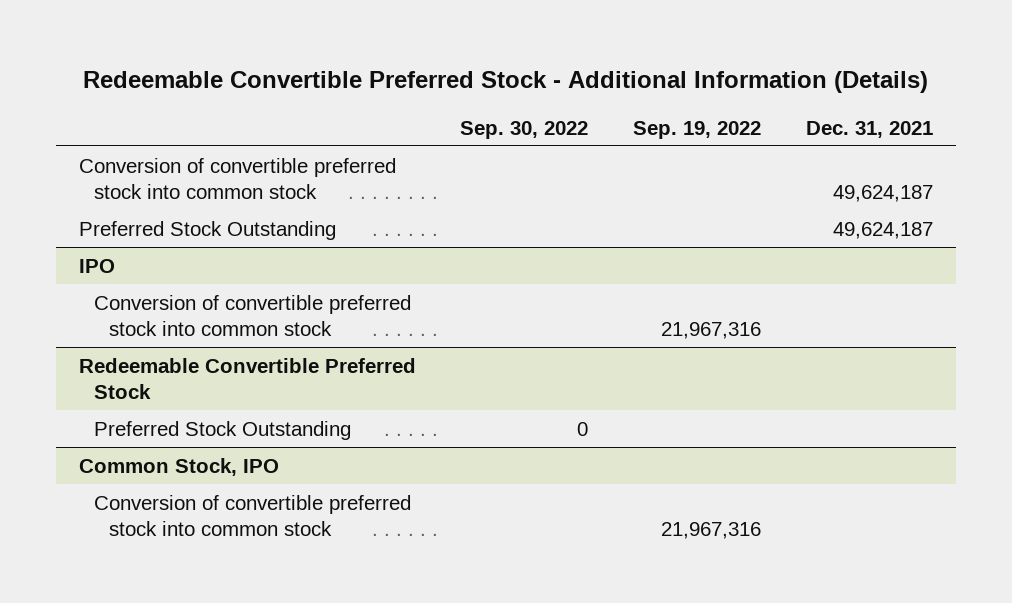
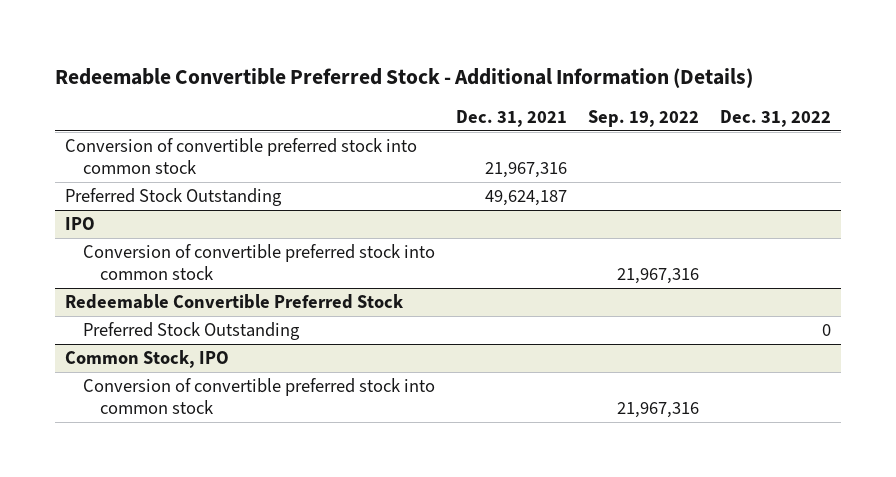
[460,120,589,139] Sep. 30, 2022 -> none
none -> [719,109,831,127] Dec. 31, 2022
[833,185,934,203] 49,624,187 -> [484,161,567,178] 21,967,316

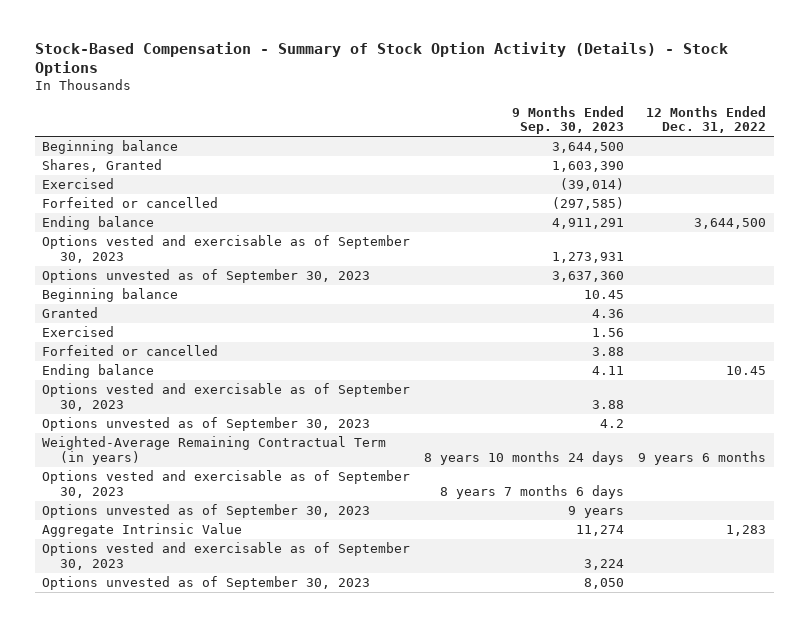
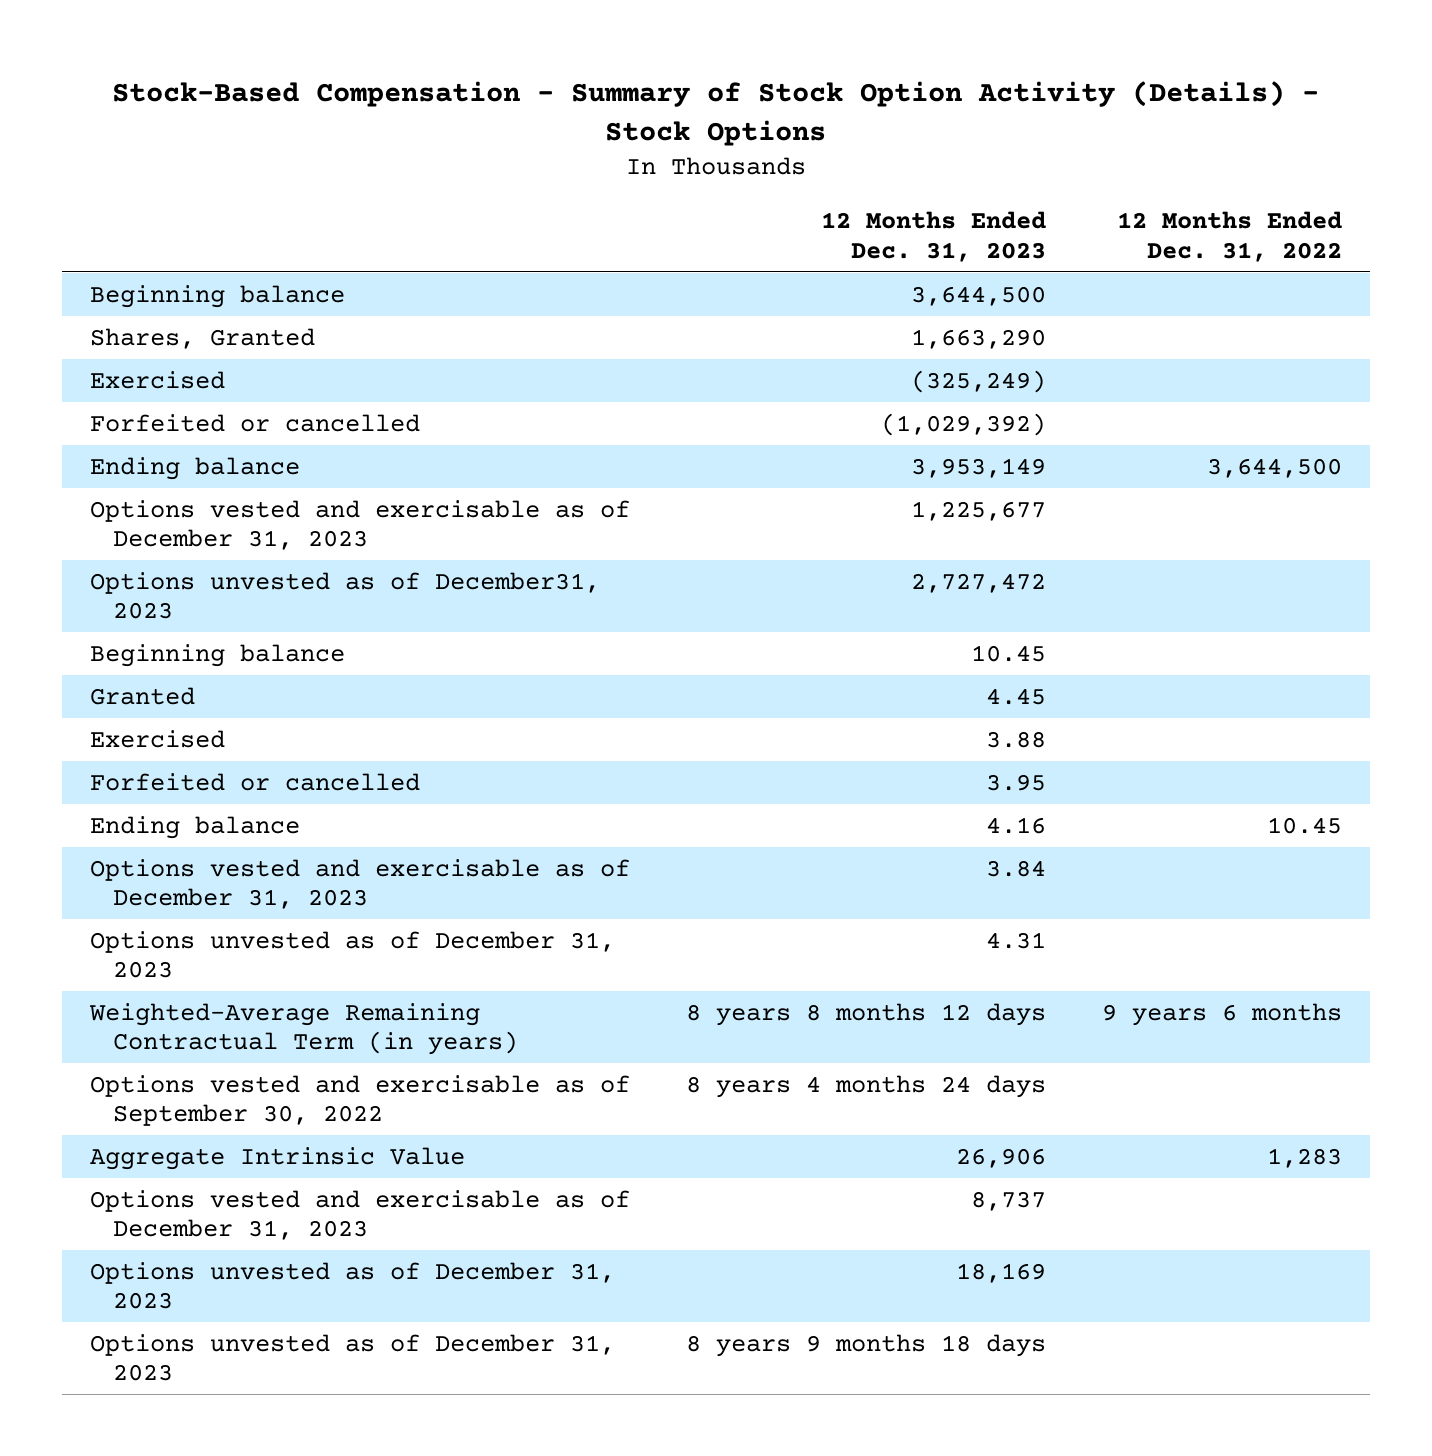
[512,105,625,135] 9 Months Ended Sep. 30, 2023 -> none
none -> [820,211,1046,262] 12 Months Ended Dec. 31, 2023
[41,235,410,263] Options vested and exercisable as of September 30, 2023 -> [89,499,630,551] Options vested and exercisable as of December 31, 2023
[41,269,370,284] Options unvested as of September 30, 2023 -> [89,571,600,620] Options unvested as of December31, 2023
[41,383,410,411] Options vested and exercisable as of September 30, 2023 -> [89,858,630,910] Options vested and exercisable as of December 31, 2023
[41,417,370,432] Options unvested as of September 30, 2023 -> [89,930,615,979] Options unvested as of December 31, 2023
[41,504,370,519] Options unvested as of September 30, 2023 -> none
[41,470,410,498] Options vested and exercisable as of September 30, 2023 -> [89,1074,630,1127] Options vested and exercisable as of September 30, 2022
[41,542,410,570] Options vested and exercisable as of September 30, 2023 -> [89,1189,630,1241] Options vested and exercisable as of December 31, 2023
[41,576,370,591] Options unvested as of September 30, 2023 -> [89,1261,615,1310] Options unvested as of December 31, 2023
none -> [89,1333,615,1382] Options unvested as of December 31, 2023

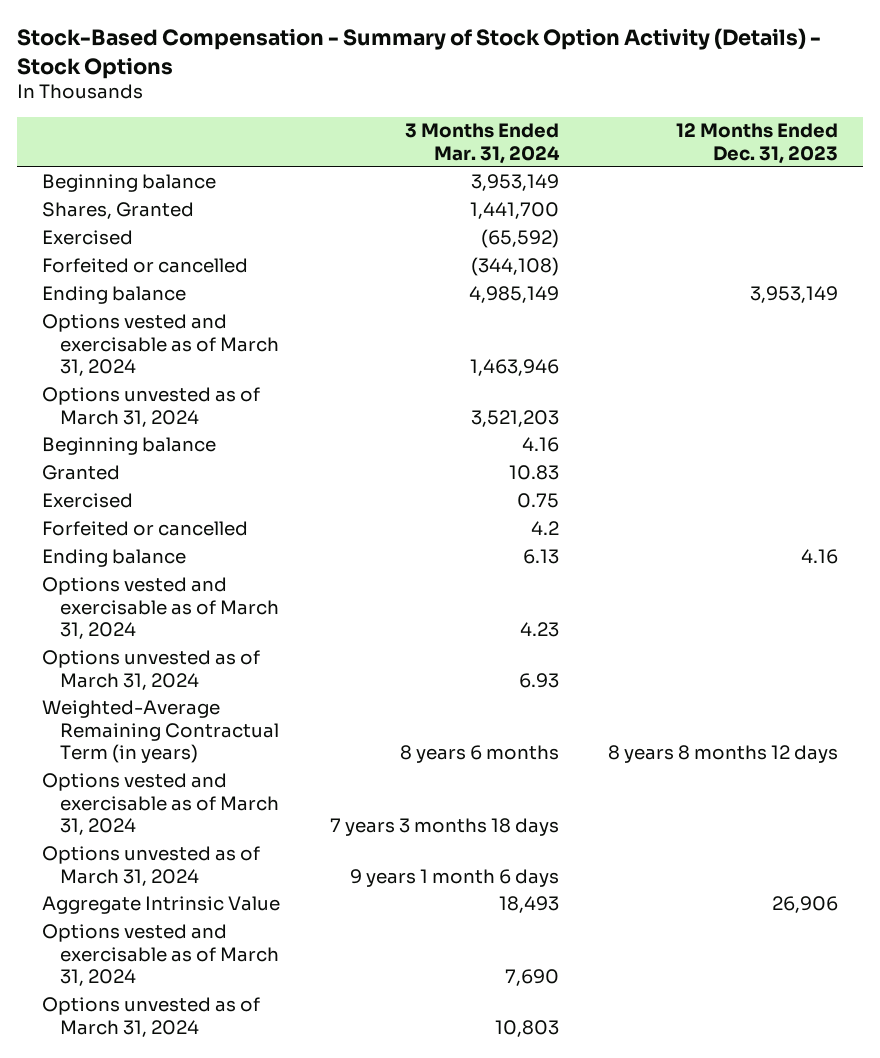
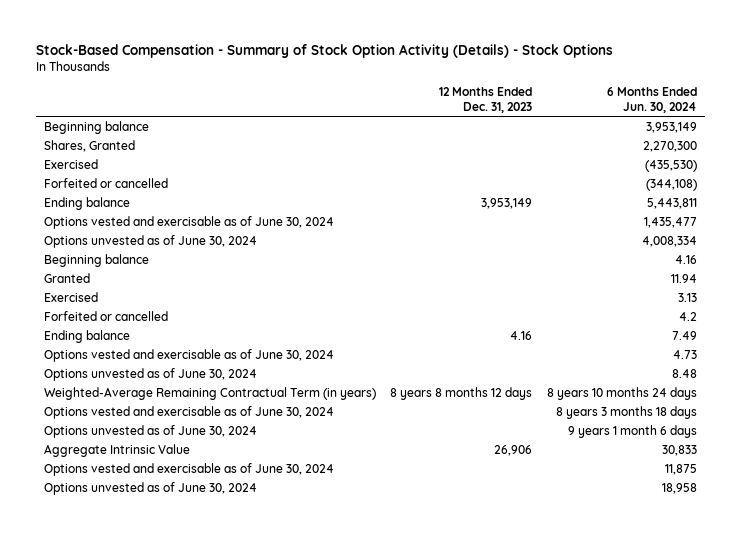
[404,123,560,164] 3 Months Ended Mar. 31, 2024 -> none
none -> [607,87,698,113] 6 Months Ended Jun. 30, 2024
[41,314,279,377] Options vested and exercisable as of March 31, 2024 -> [43,215,334,229] Options vested and exercisable as of June 30, 2024
[41,387,260,427] Options unvested as of March 31, 2024 -> [43,234,257,248] Options unvested as of June 30, 2024
[41,577,279,640] Options vested and exercisable as of March 31, 2024 -> [43,348,334,362] Options vested and exercisable as of June 30, 2024
[41,650,260,690] Options unvested as of March 31, 2024 -> [43,367,257,381] Options unvested as of June 30, 2024
[41,773,279,836] Options vested and exercisable as of March 31, 2024 -> [43,405,334,419] Options vested and exercisable as of June 30, 2024
[41,846,260,886] Options unvested as of March 31, 2024 -> [43,424,257,438] Options unvested as of June 30, 2024
[41,924,279,987] Options vested and exercisable as of March 31, 2024 -> [43,462,334,476] Options vested and exercisable as of June 30, 2024
[41,997,260,1037] Options unvested as of March 31, 2024 -> [43,481,257,495] Options unvested as of June 30, 2024

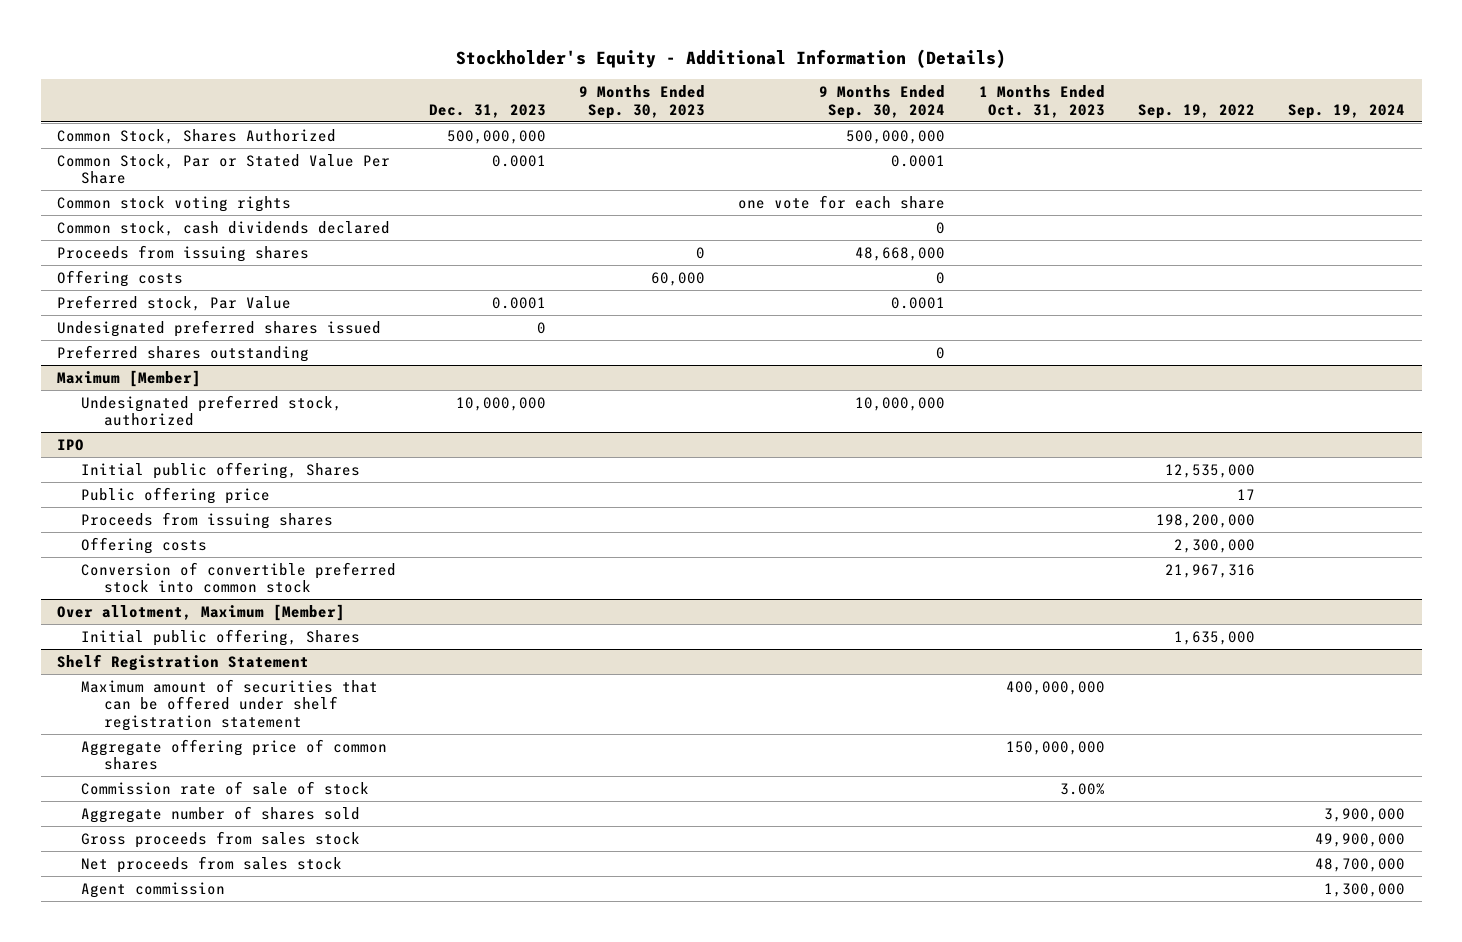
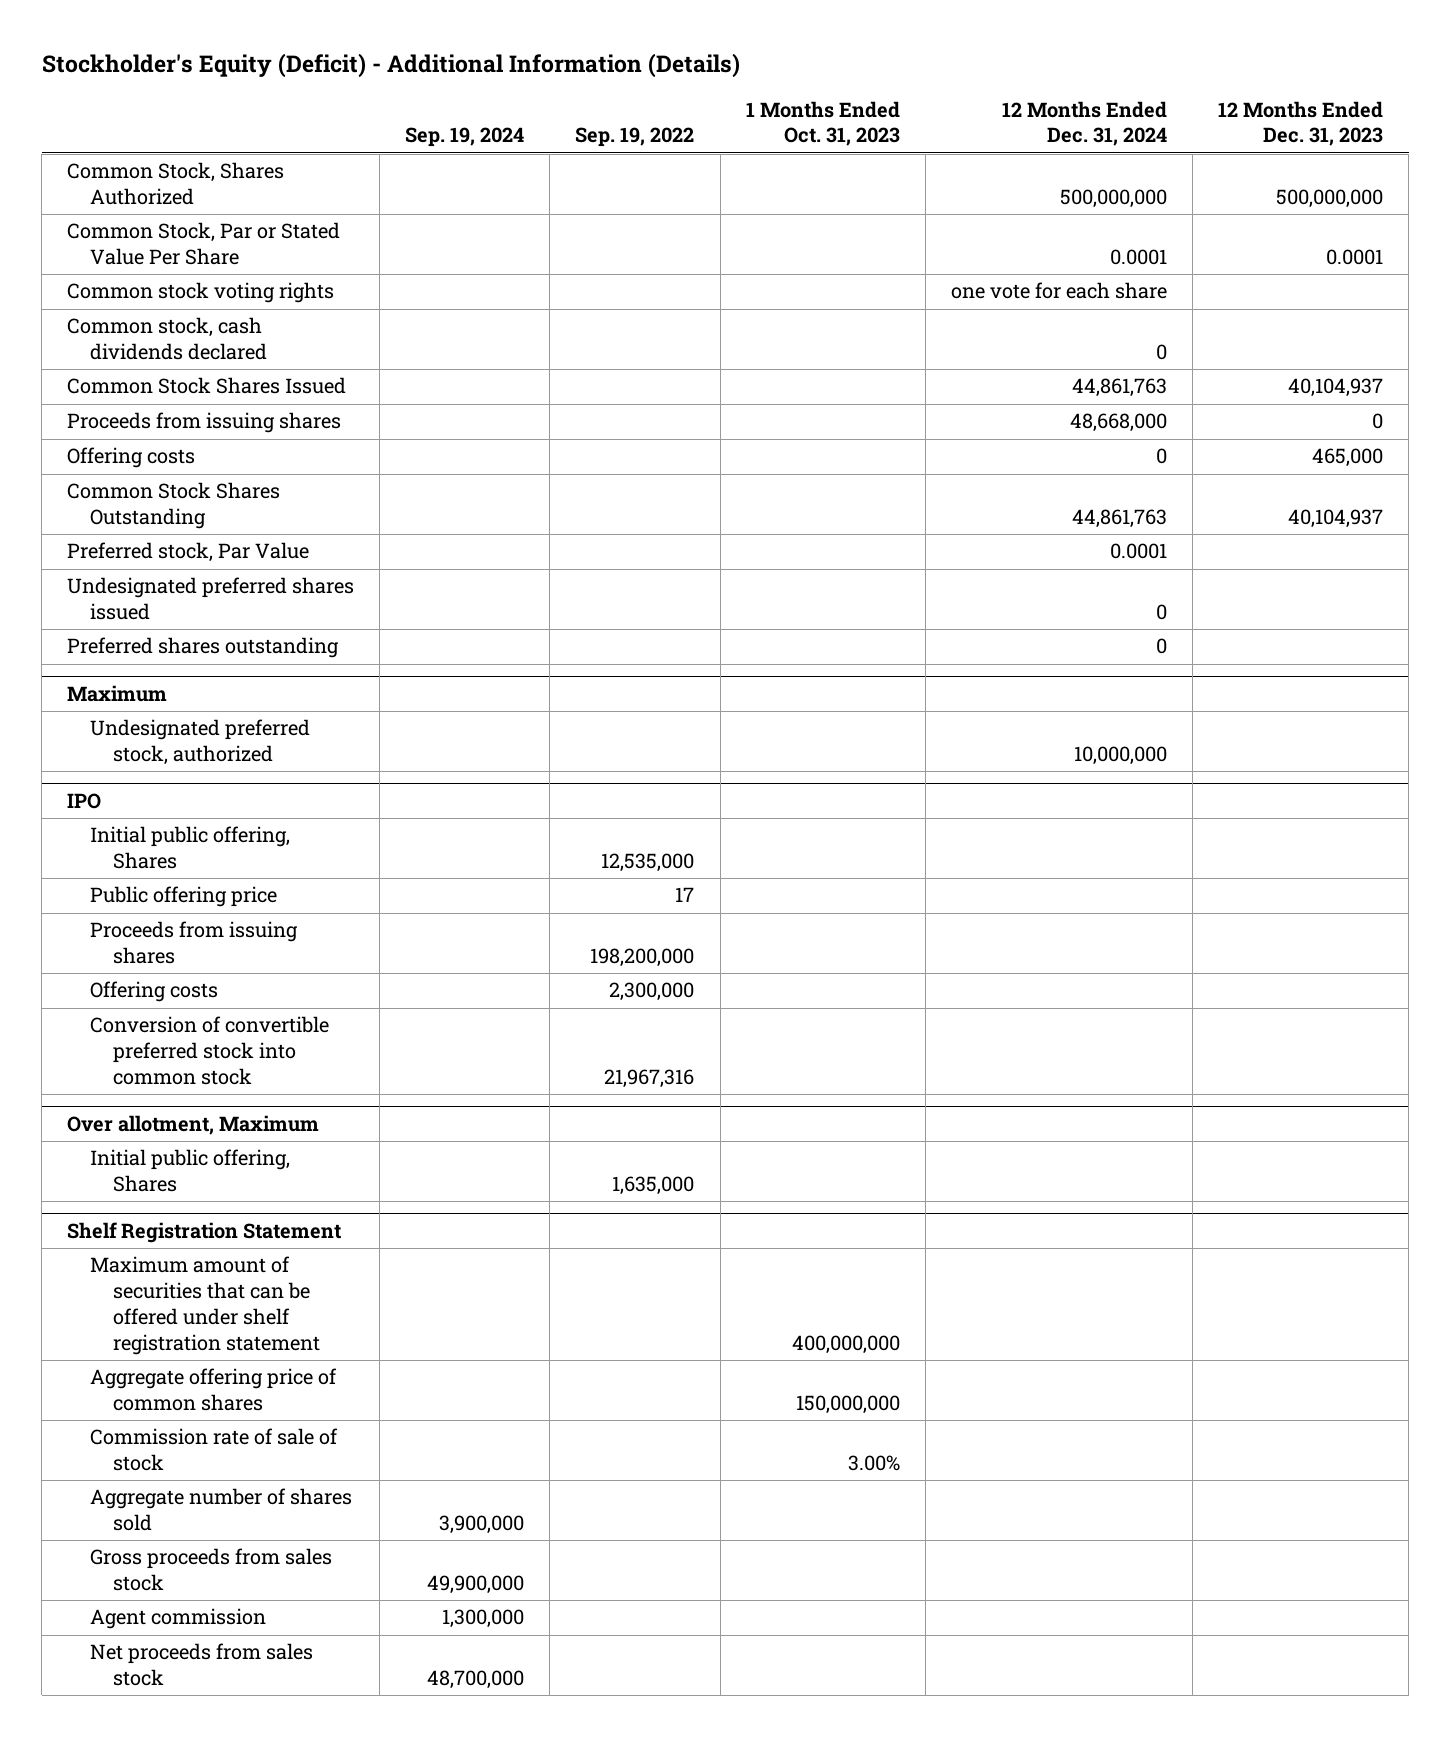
[456,49,1007,69] Stockholder's Equity - Additional Information (Details) -> [41,53,740,79] Stockholder's Equity (Deficit) - Additional Information (Details)
[428,103,546,118] Dec. 31, 2023 -> none
[579,84,706,119] 9 Months Ended Sep. 30, 2023 -> none
[819,84,946,119] 9 Months Ended Sep. 30, 2024 -> none
none -> [1001,100,1167,147] 12 Months Ended Dec. 31, 2024
none -> [1218,100,1384,147] 12 Months Ended Dec. 31, 2023
none -> [67,377,347,395] Common Stock Shares Issued
none -> [67,482,281,530] Common Stock Shares Outstanding
[57,369,202,387] Maximum [Member] -> [67,685,168,703] Maximum
[57,603,346,621] Over allotment, Maximum [Member] -> [67,1115,320,1136] Over allotment, Maximum
[80,855,342,873] Net proceeds from sales stock -> [90,1643,314,1687] Net proceeds from sales stock

